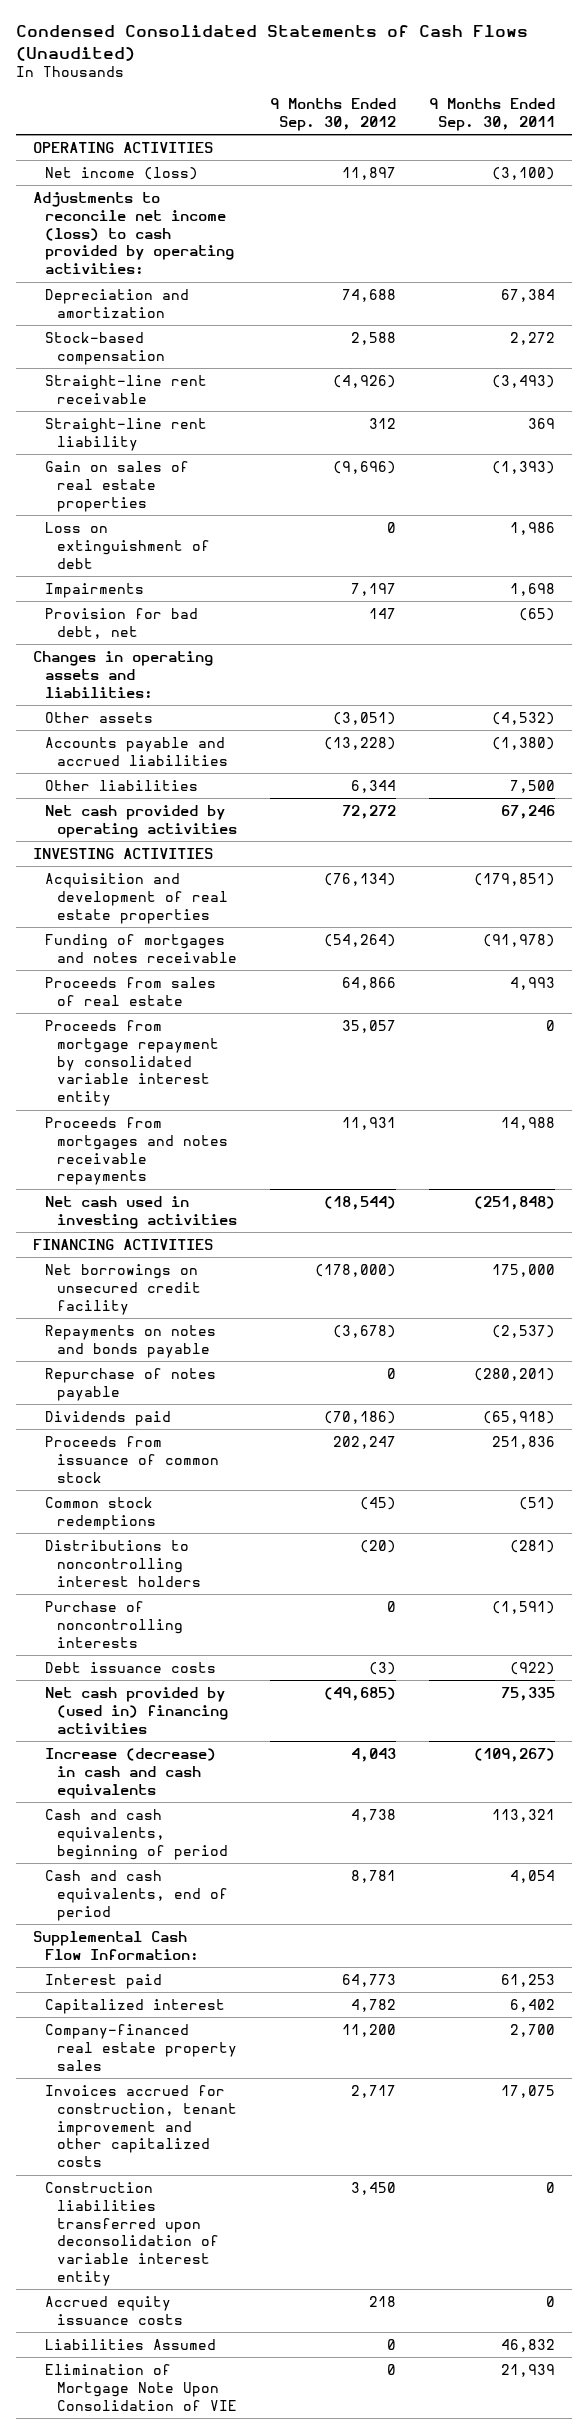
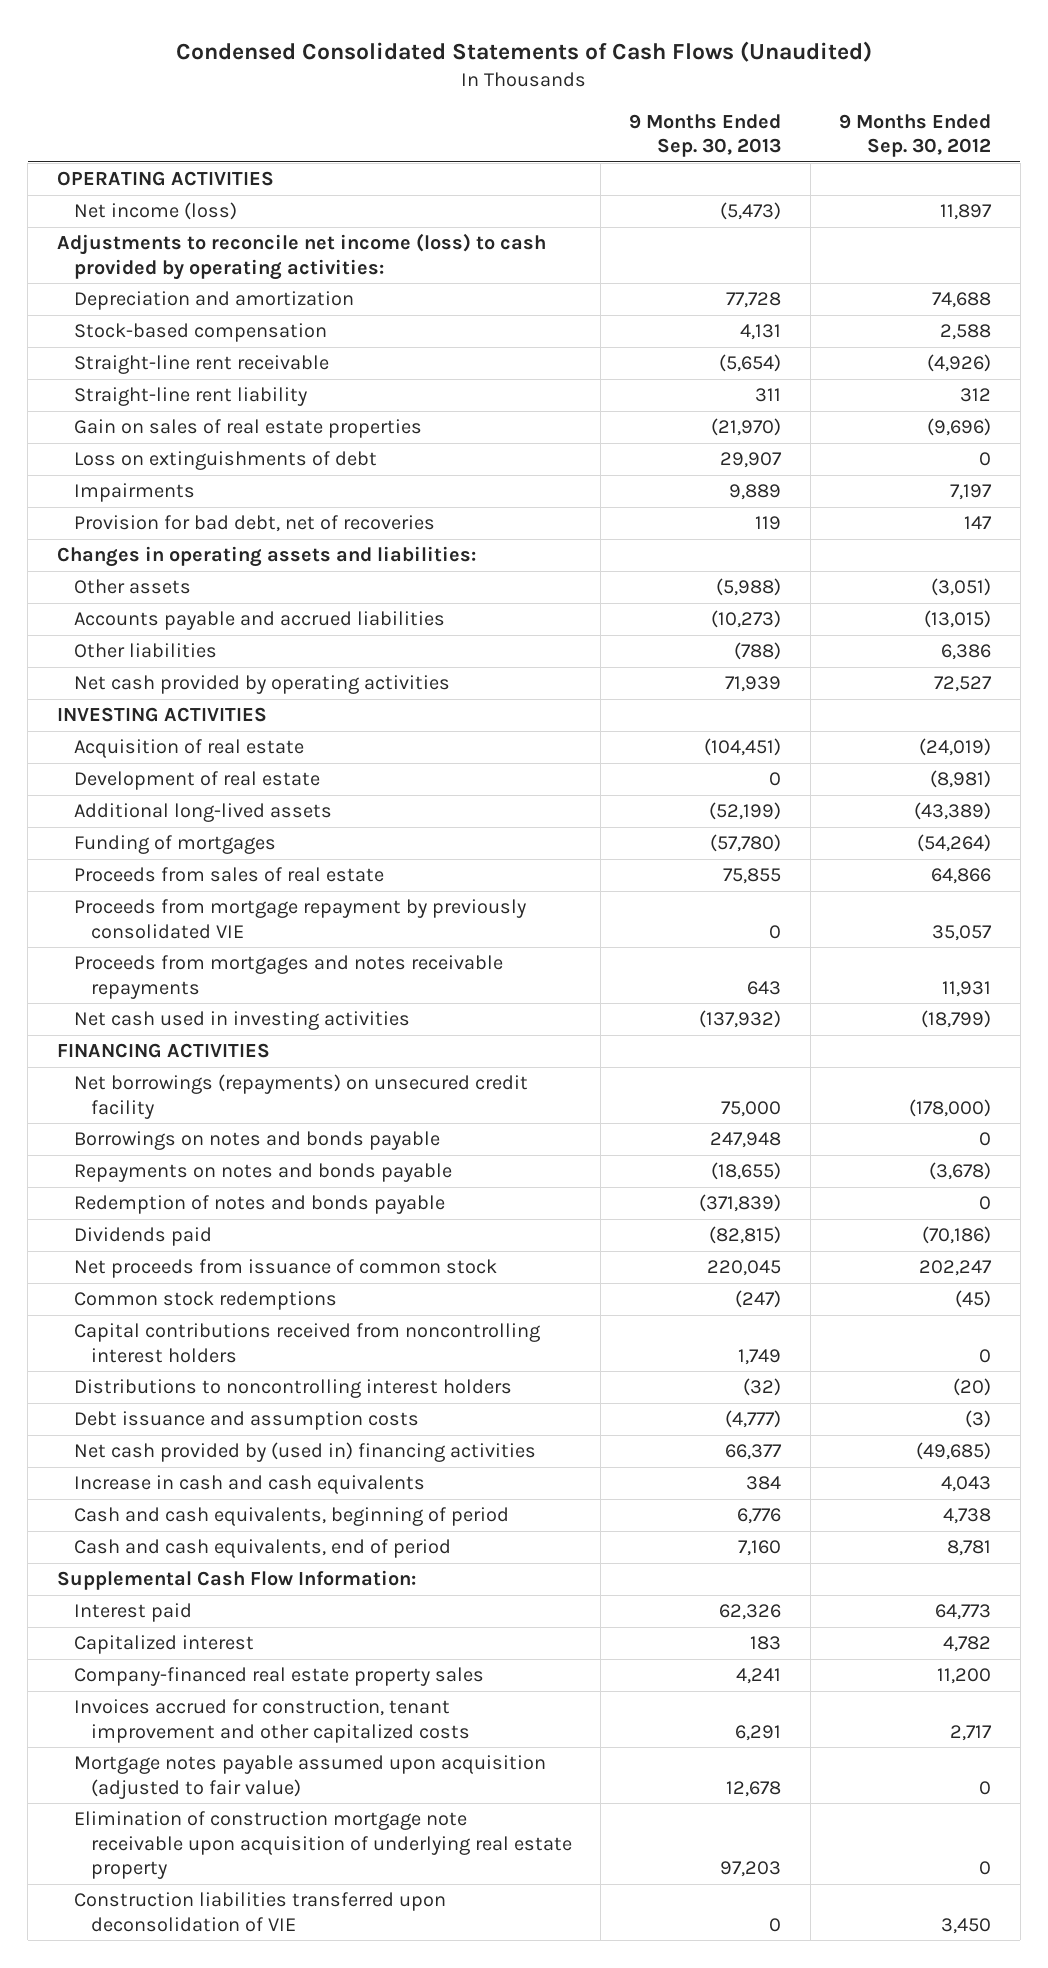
[429,98,556,131] 9 Months Ended Sep. 30, 2011 -> none
none -> [629,113,782,158] 9 Months Ended Sep. 30, 2013
[44,521,210,569] Loss on extinguishment of debt -> [73,451,377,471] Loss on extinguishments of debt
[44,607,198,639] Provision for bad debt, net -> [73,515,435,533] Provision for bad debt, net of recoveries
[323,736,396,750] (13,228) -> [924,610,992,629] (13,015)
[350,779,396,793] 6,344 -> [941,644,992,661] 6,386
[341,804,396,819] 72,272 -> [934,676,993,693] 72,527
[44,872,228,924] Acquisition and development of real estate properties -> [73,739,304,759] Acquisition of real estate
[323,872,396,886] (76,134) -> [919,738,992,757] (24,019)
none -> [73,771,320,791] Development of real estate
none -> [73,803,332,823] Additional long-lived assets
[44,933,237,963] Funding of mortgages and notes receivable -> [73,835,276,855] Funding of mortgages
[44,1019,219,1107] Proceeds from mortgage repayment by consolidated variable interest entity -> [73,899,526,939] Proceeds from mortgage repayment by previously consolidated VIE
[323,1195,396,1210] (18,544) -> [921,1010,992,1029] (18,799)
[44,1263,201,1315] Net borrowings on unsecured credit facility -> [73,1074,528,1119] Net borrowings (repayments) on unsecured credit facility
none -> [73,1131,440,1151] Borrowings on notes and bonds payable
[44,1367,216,1401] Repurchase of notes payable -> [73,1195,445,1215] Redemption of notes and bonds payable
[44,1435,219,1483] Proceeds from issuance of common stock -> [73,1259,497,1279] Net proceeds from issuance of common stock
none -> [73,1323,540,1363] Capital contributions received from noncontrolling interest holders
[44,1600,183,1648] Purchase of noncontrolling interests -> none
[44,1661,216,1673] Debt issuance costs -> [73,1411,419,1431] Debt issuance and assumption costs
[44,1747,216,1799] Increase (decrease) in cash and cash equivalents -> [73,1475,425,1495] Increase in cash and cash equivalents
[44,2295,183,2325] Accrued equity issuance costs -> none
[44,2338,216,2350] Liabilities Assumed -> none
[44,2363,237,2411] Elimination of Mortgage Note Upon Consolidation of VIE -> none
none -> [73,1755,546,1799] Mortgage notes payable assumed upon acquisition (adjusted to fair value)
none -> [73,1811,572,1880] Elimination of construction mortgage note receivable upon acquisition of underlying real estate property
[44,2181,219,2286] Construction liabilities transferred upon deconsolidation of variable interest entity -> [73,1892,446,1932] Construction liabilities transferred upon deconsolidation of VIE

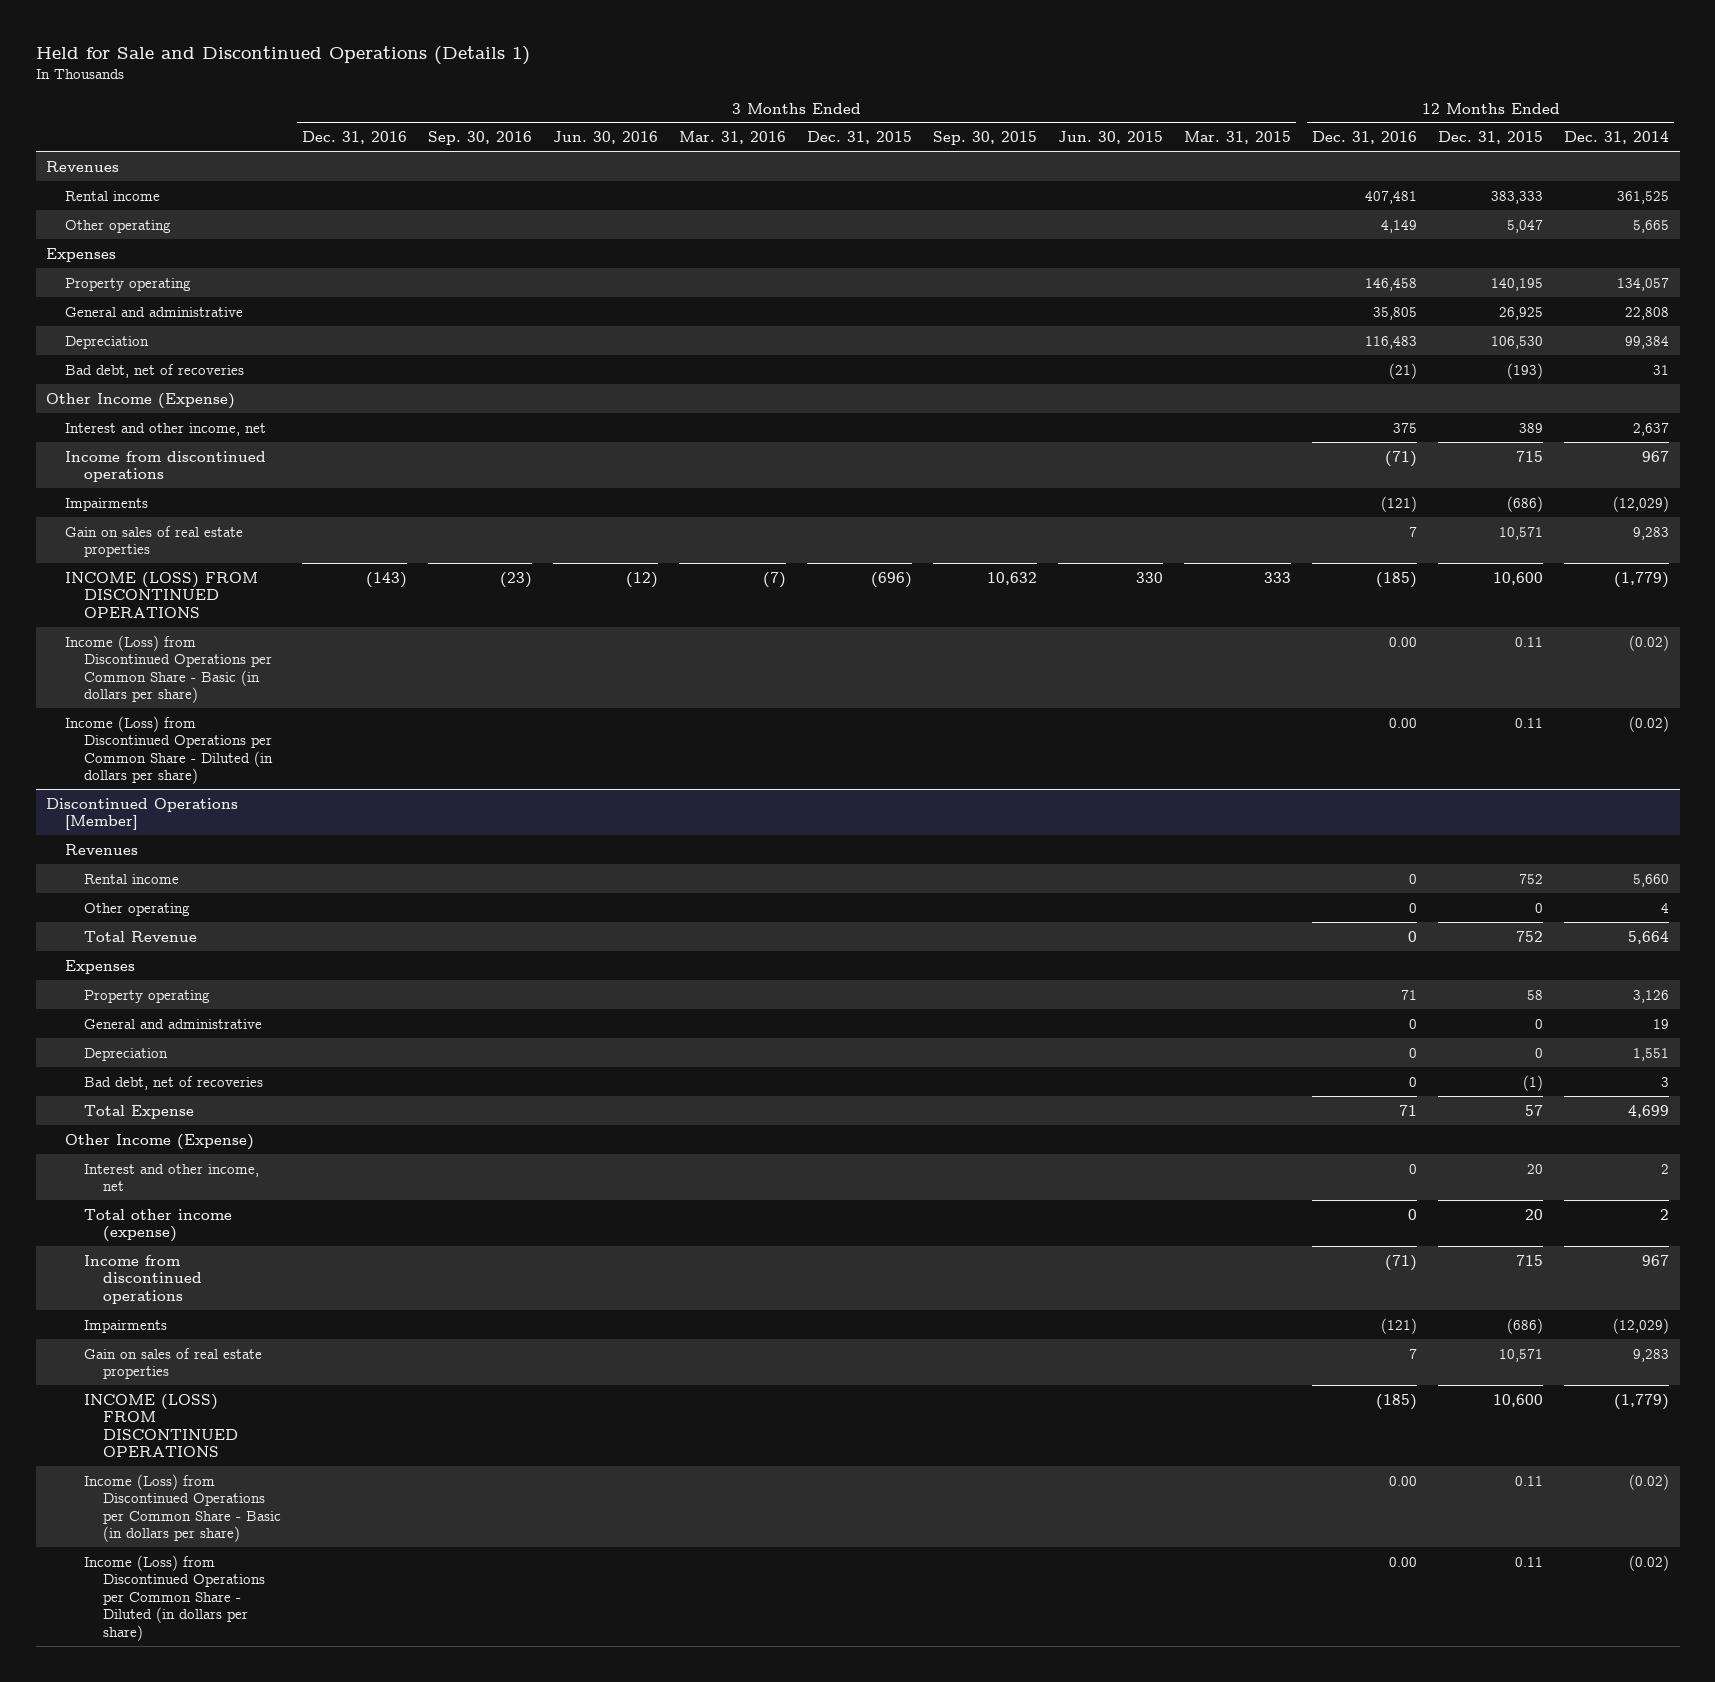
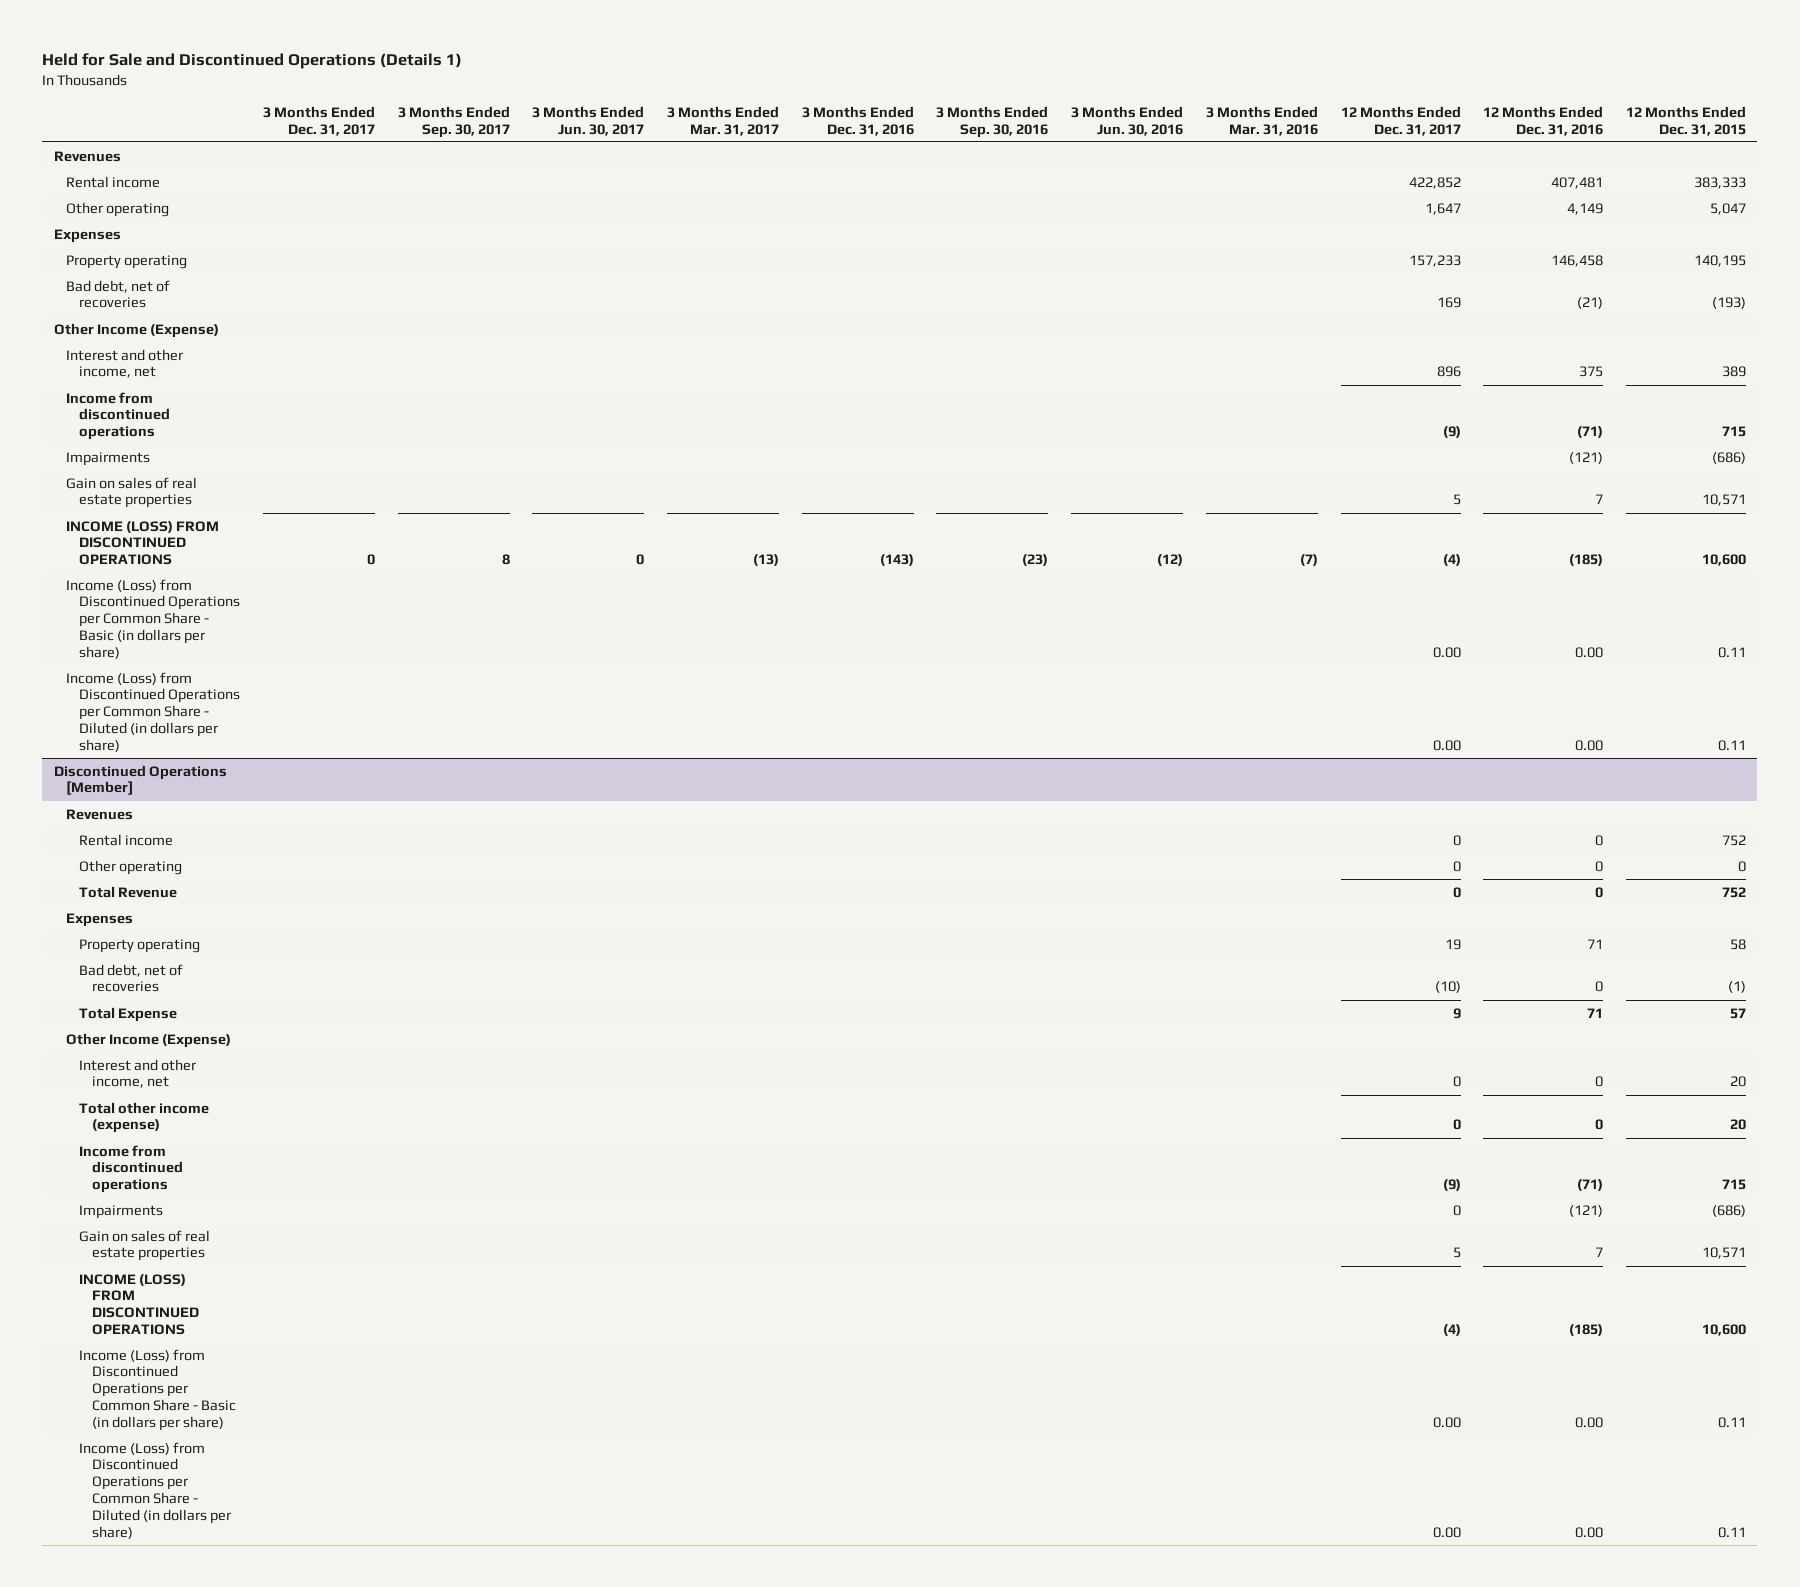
[807,131,913,145] Dec. 31, 2015 -> none
[933,131,1038,146] Sep. 30, 2015 -> none
[1058,131,1164,145] Jun. 30, 2015 -> none
[1184,131,1292,145] Mar. 31, 2015 -> none
[1564,131,1670,145] Dec. 31, 2014 -> none
none -> [262,105,375,136] 3 Months Ended Dec. 31, 2017
none -> [397,105,510,138] 3 Months Ended Sep. 30, 2017
none -> [532,105,645,136] 3 Months Ended Jun. 30, 2017
none -> [666,105,779,136] 3 Months Ended Mar. 31, 2017
none -> [1340,105,1461,136] 12 Months Ended Dec. 31, 2017
[65,306,244,317] General and administrative -> none
[65,335,150,349] Depreciation -> none
[84,1018,263,1029] General and administrative -> none
[84,1047,169,1061] Depreciation -> none

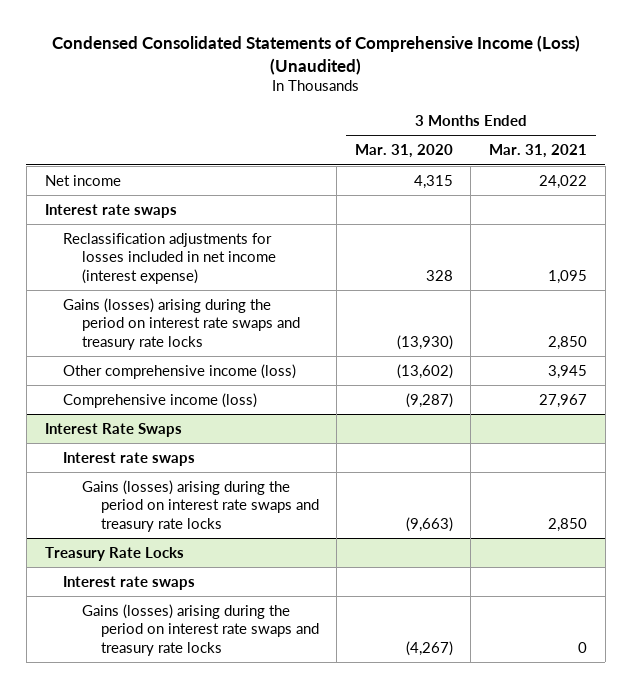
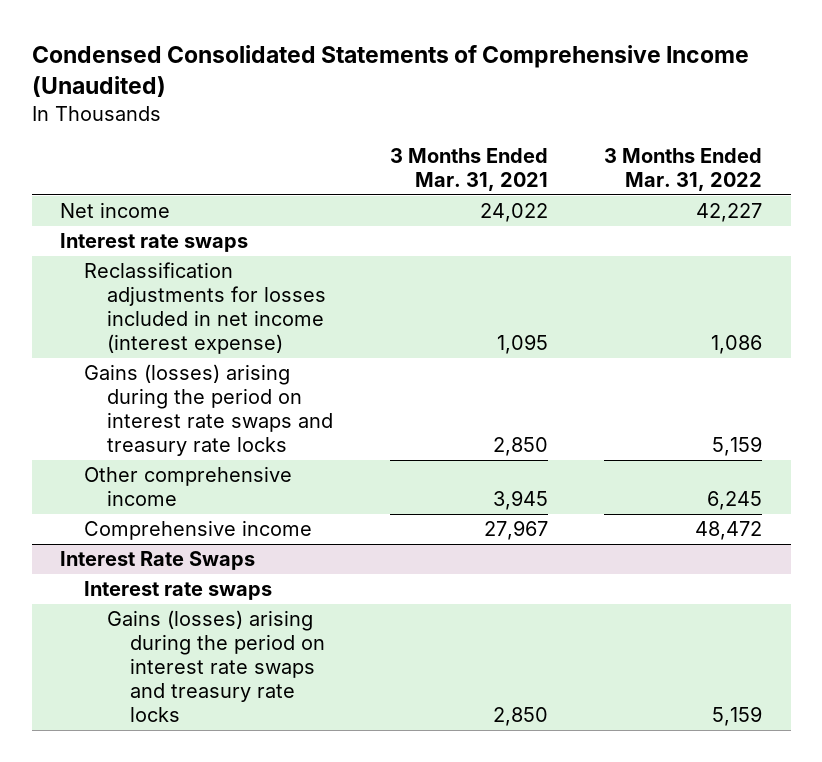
[51,35,580,75] Condensed Consolidated Statements of Comprehensive Income (Loss) (Unaudited) -> [31,44,749,97] Condensed Consolidated Statements of Comprehensive Income (Unaudited)
[354,144,453,159] Mar. 31, 2020 -> none
none -> [604,148,763,191] 3 Months Ended Mar. 31, 2022
[63,363,297,379] Other comprehensive income (loss) -> [83,466,292,507] Other comprehensive income
[63,392,258,408] Comprehensive income (loss) -> [83,520,312,541] Comprehensive income
[44,546,184,561] Treasury Rate Locks -> none
[63,575,196,590] Interest rate swaps -> none
[81,603,319,656] Gains (losses) arising during the period on interest rate swaps and treasury rate locks -> none

